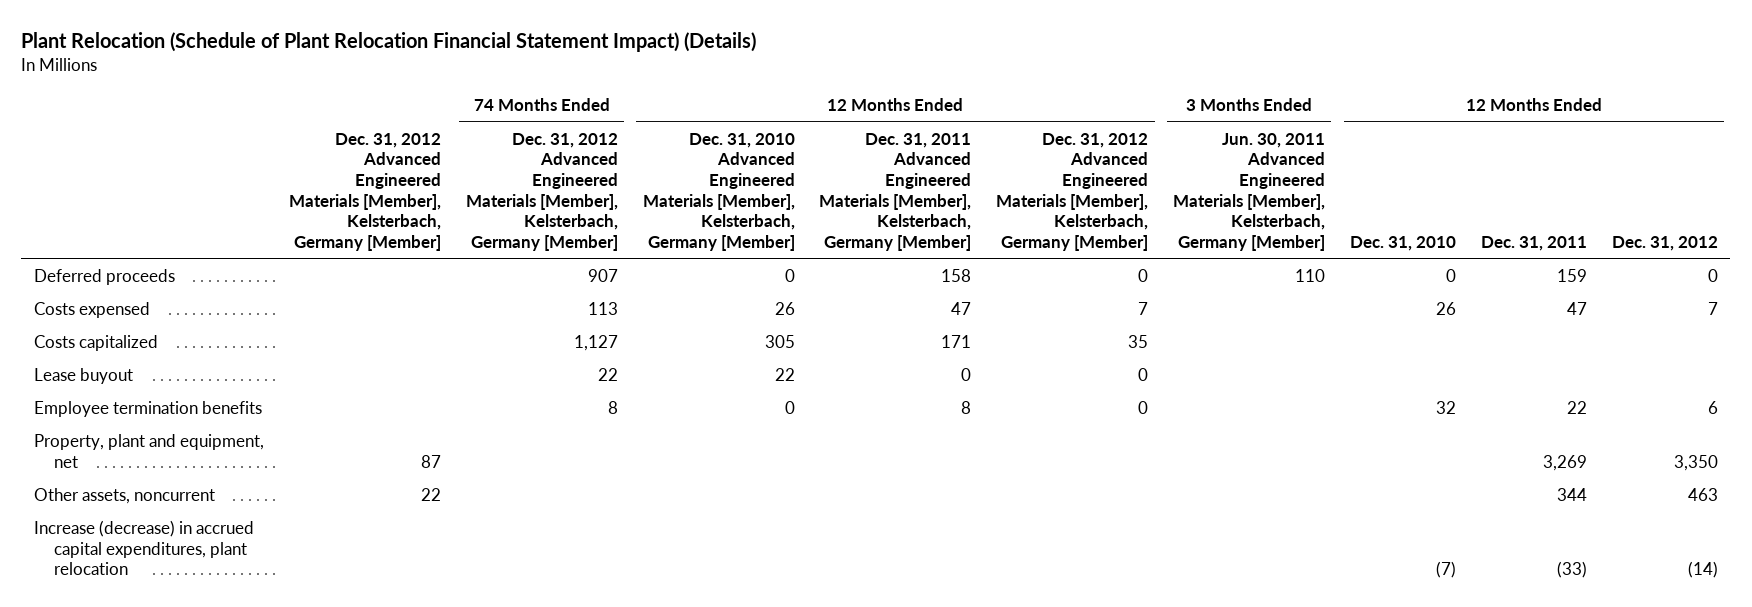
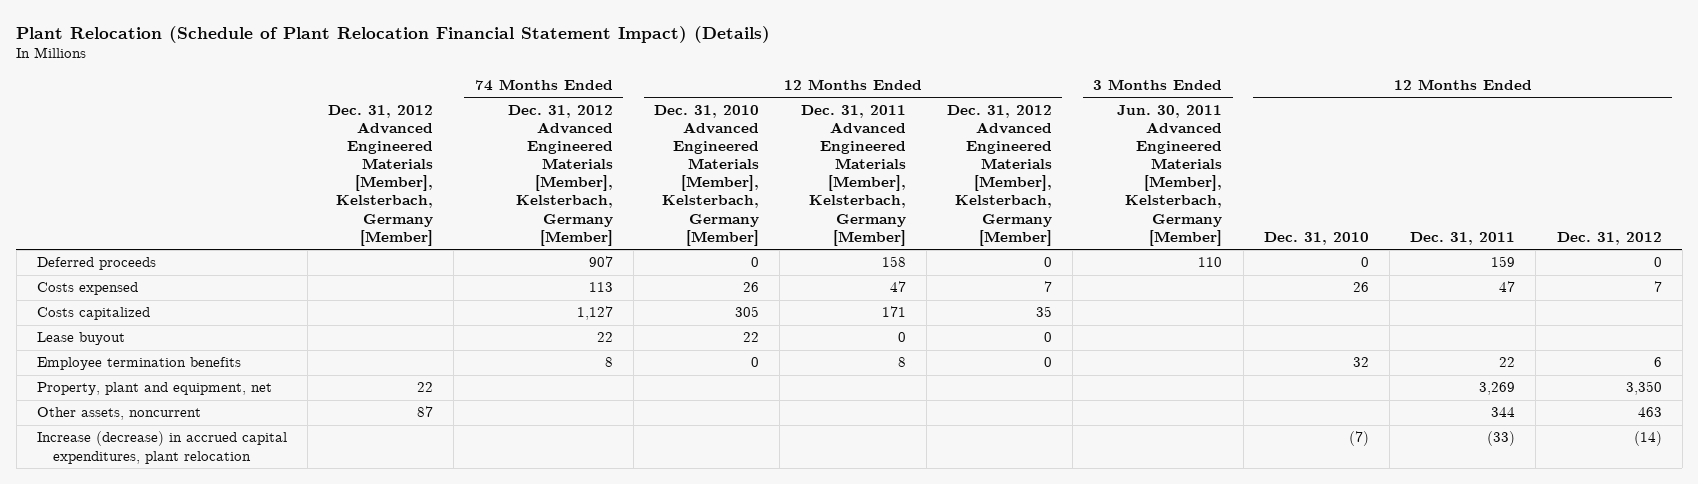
[420,454,441,468] 87 -> [417,382,434,393] 22
[420,487,441,501] 22 -> [417,406,434,418] 87

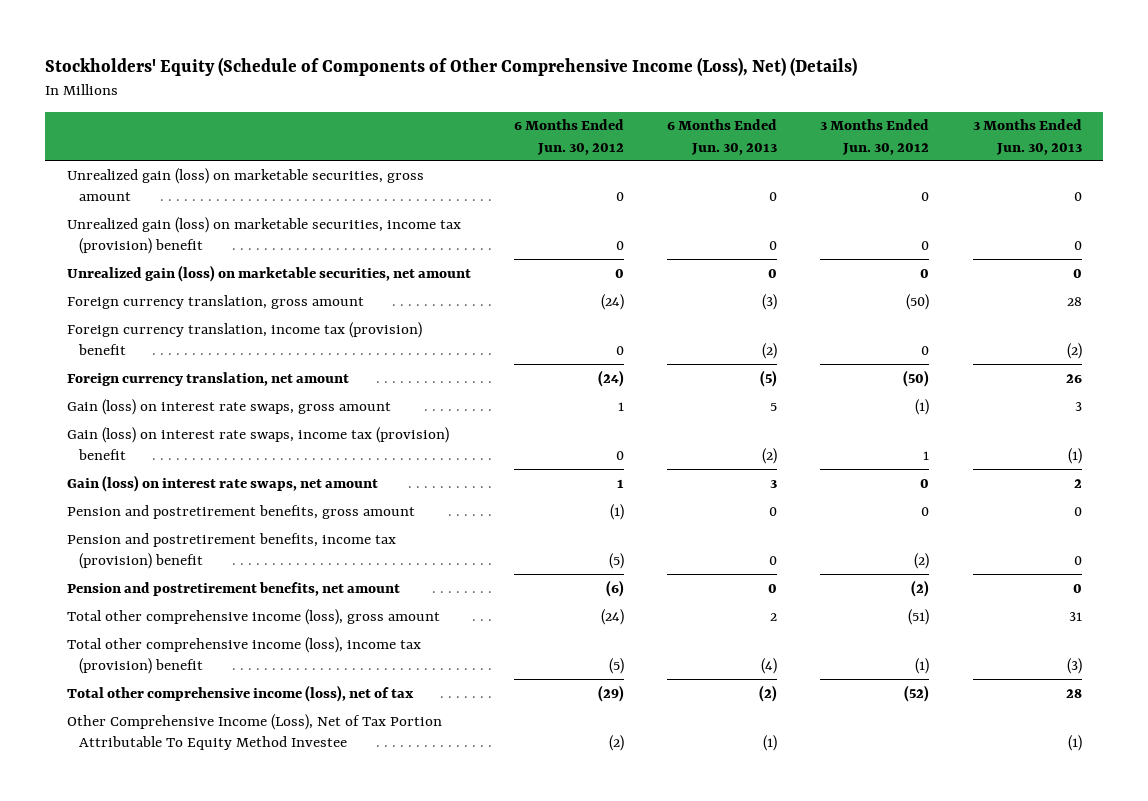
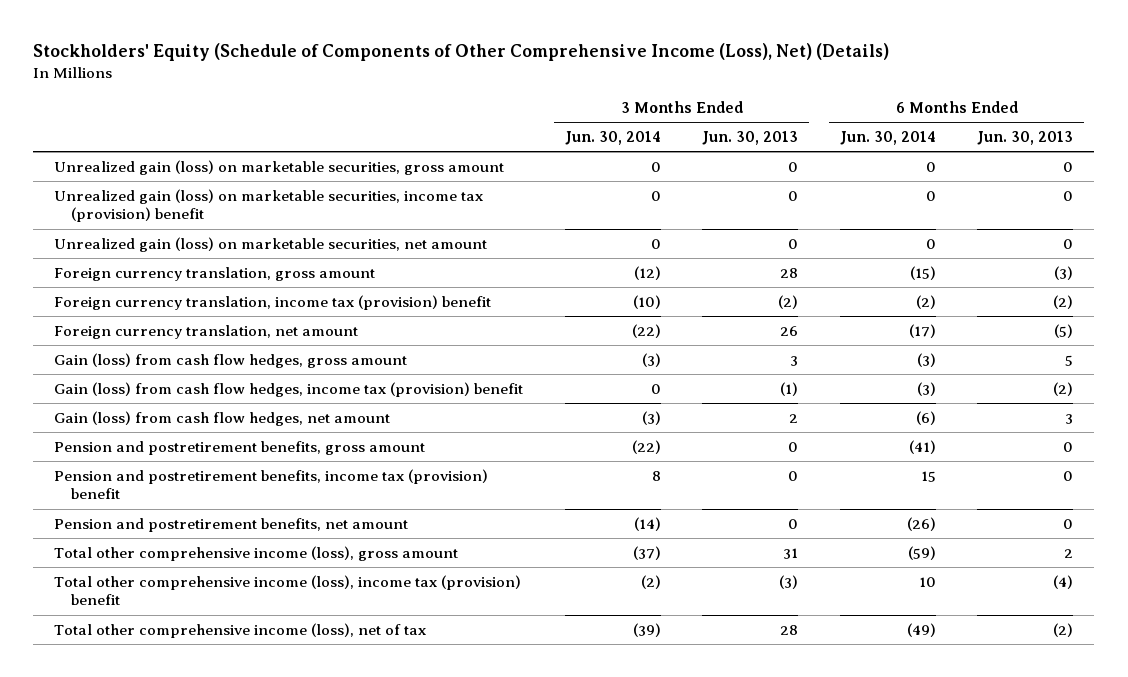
[513,119,624,155] 6 Months Ended Jun. 30, 2012 -> none
[820,119,930,155] 3 Months Ended Jun. 30, 2012 -> none
none -> [564,131,661,146] Jun. 30, 2014
none -> [839,131,936,146] Jun. 30, 2014
[66,398,391,415] Gain (loss) on interest rate swaps, gross amount -> [54,352,408,368] Gain (loss) from cash flow hedges, gross amount
[66,426,449,460] Gain (loss) on interest rate swaps, income tax (provision) benefit -> [54,381,524,397] Gain (loss) from cash flow hedges, income tax (provision) benefit
[66,474,378,492] Gain (loss) on interest rate swaps, net amount -> [54,410,391,426] Gain (loss) from cash flow hedges, net amount
[66,713,442,750] Other Comprehensive Income (Loss), Net of Tax Portion Attributable To Equity Method Investee -> none

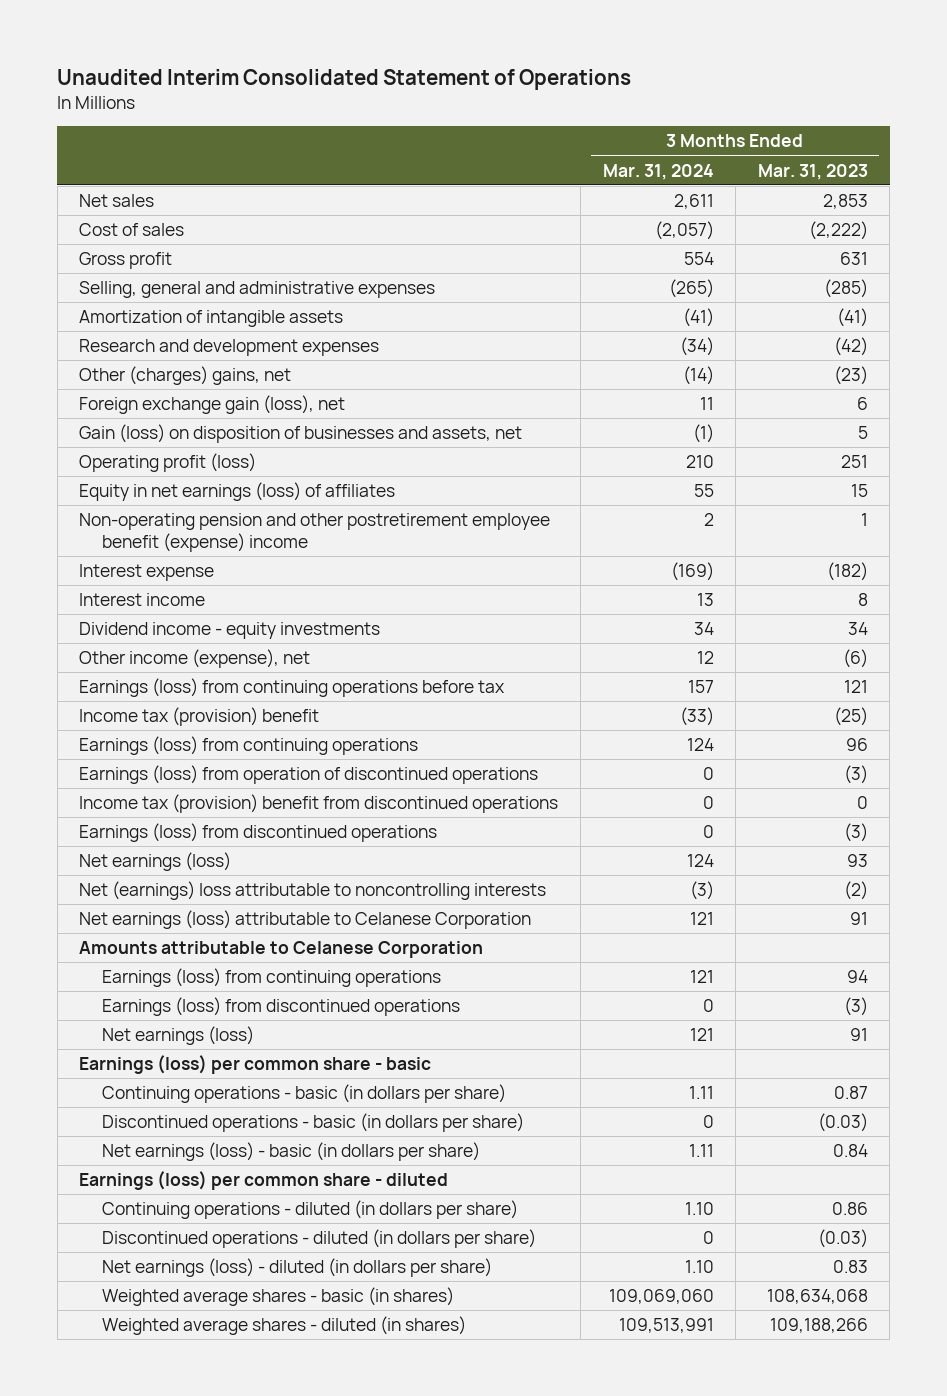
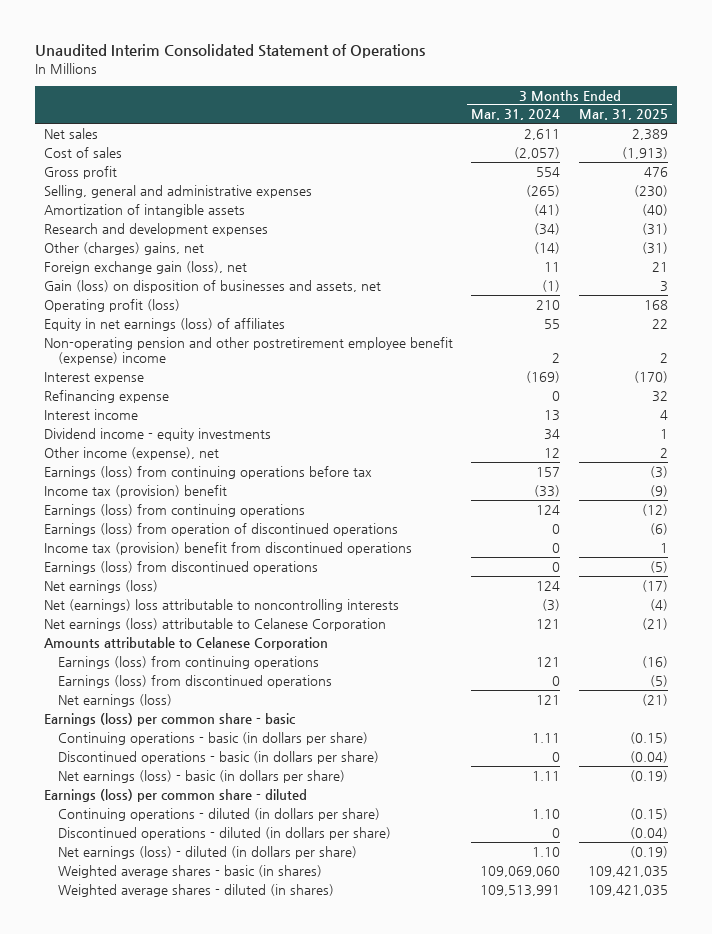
[757,163,868,180] Mar. 31, 2023 -> none
none -> [578,109,668,121] Mar. 31, 2025
none -> [44,389,170,403] Refinancing expense

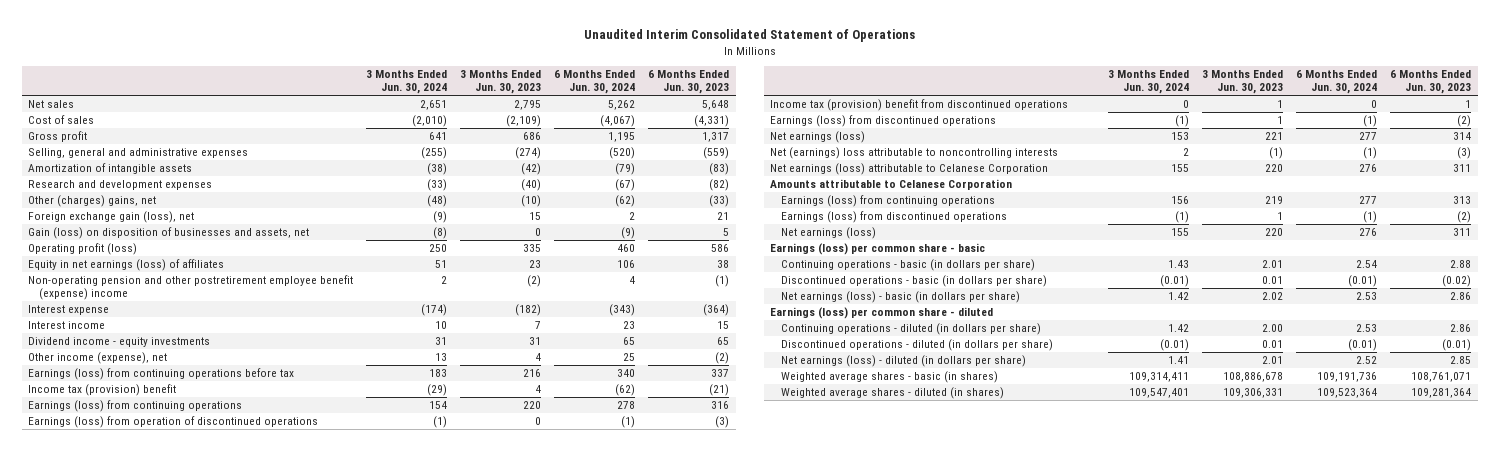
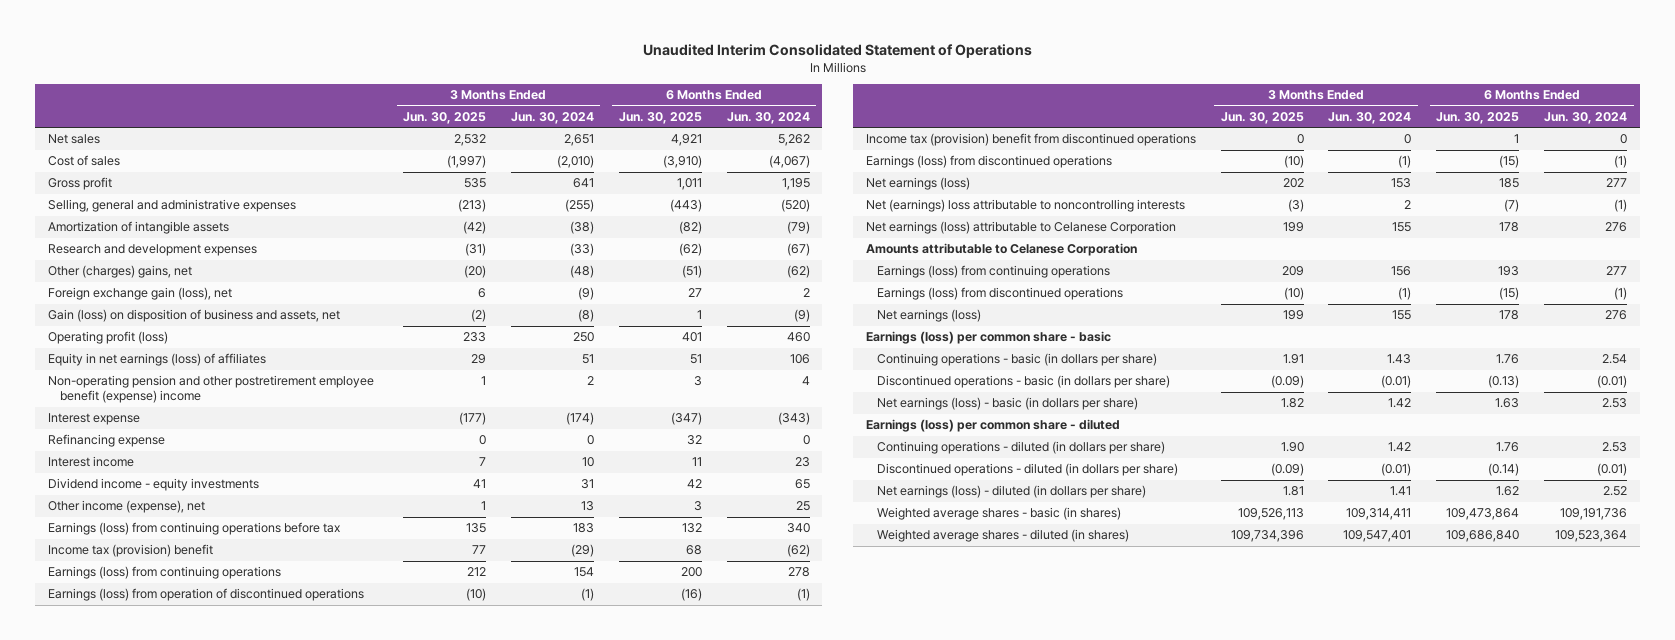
[460,69,542,95] 3 Months Ended Jun. 30, 2023 -> none
[648,69,730,95] 6 Months Ended Jun. 30, 2023 -> none
none -> [402,111,486,124] Jun. 30, 2025
none -> [618,111,702,124] Jun. 30, 2025
[28,227,310,240] Gain (loss) on disposition of businesses and assets, net -> [47,309,340,323] Gain (loss) on disposition of business and assets, net
none -> [47,434,165,448] Refinancing expense

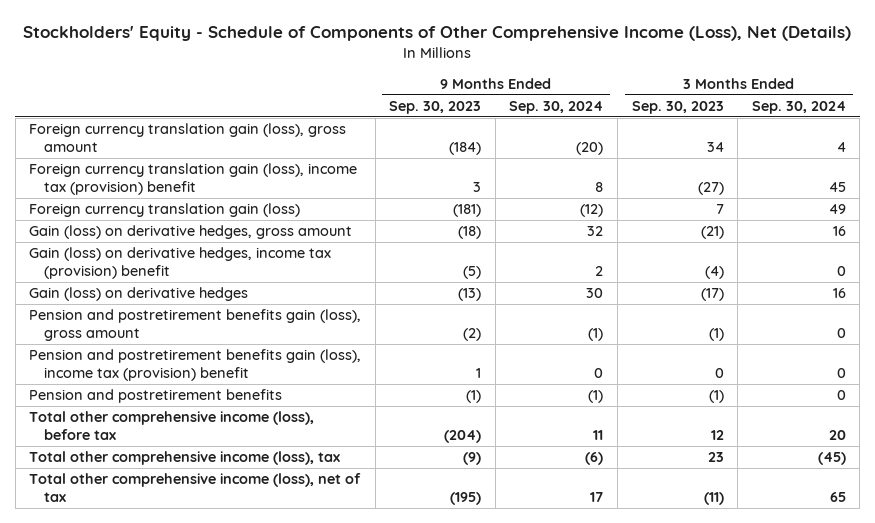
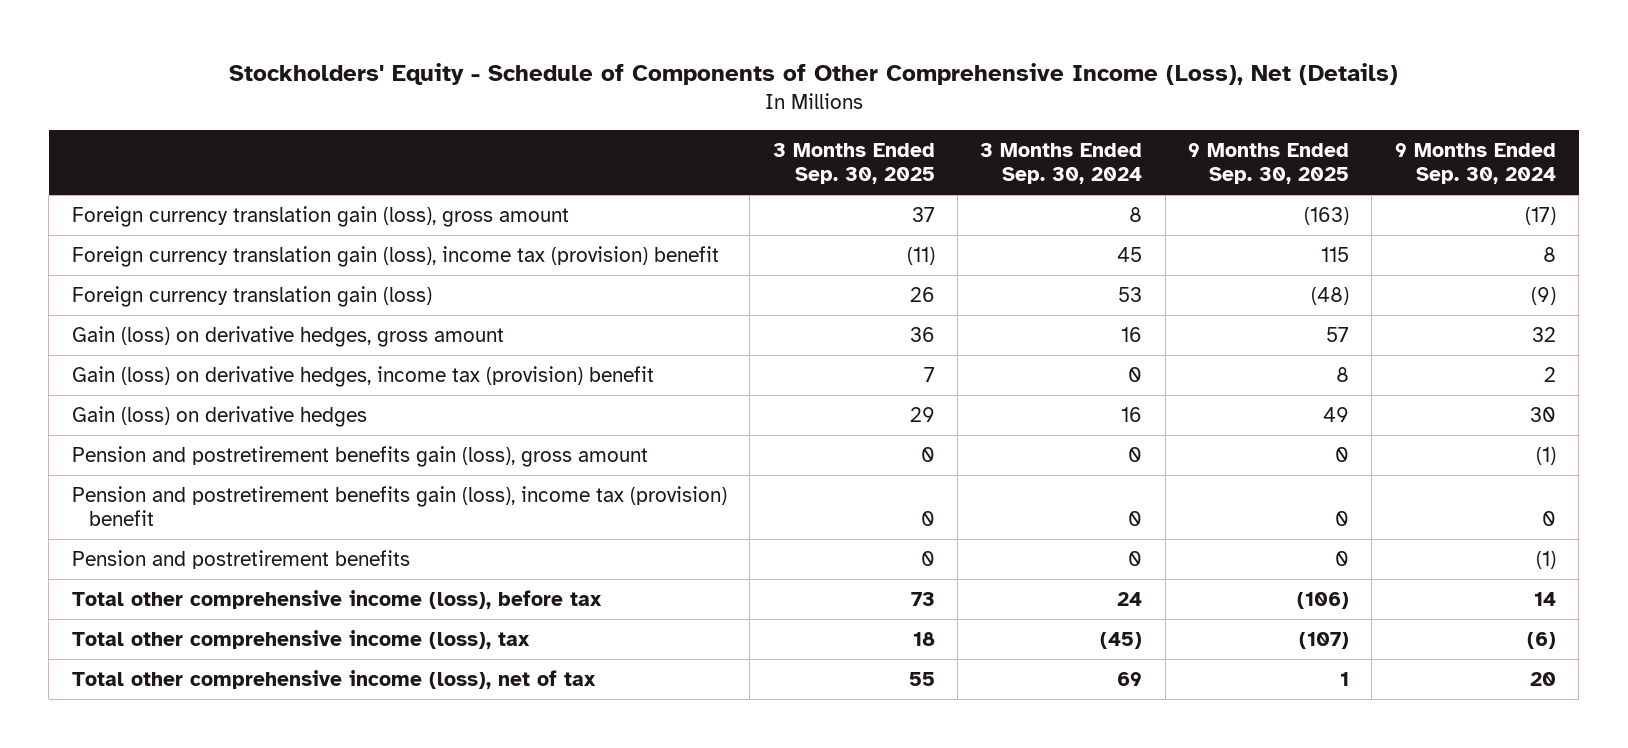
[389,100,482,114] Sep. 30, 2023 -> none
[631,100,724,114] Sep. 30, 2023 -> none
none -> [772,143,935,185] 3 Months Ended Sep. 30, 2025
none -> [1188,143,1350,185] 9 Months Ended Sep. 30, 2025
[576,141,604,155] (20) -> [1524,207,1556,226] (17)
[836,141,846,152] 4 -> [1129,207,1143,223] 8
[580,204,604,218] (12) -> [1530,287,1556,306] (9)
[828,204,846,215] 49 -> [1118,287,1143,303] 53
[593,429,604,440] 11 -> [1533,592,1556,607] 14
[828,429,846,440] 20 -> [1117,592,1143,607] 24
[590,491,604,502] 17 -> [1529,672,1556,687] 20
[829,491,846,502] 65 -> [1117,672,1143,687] 69

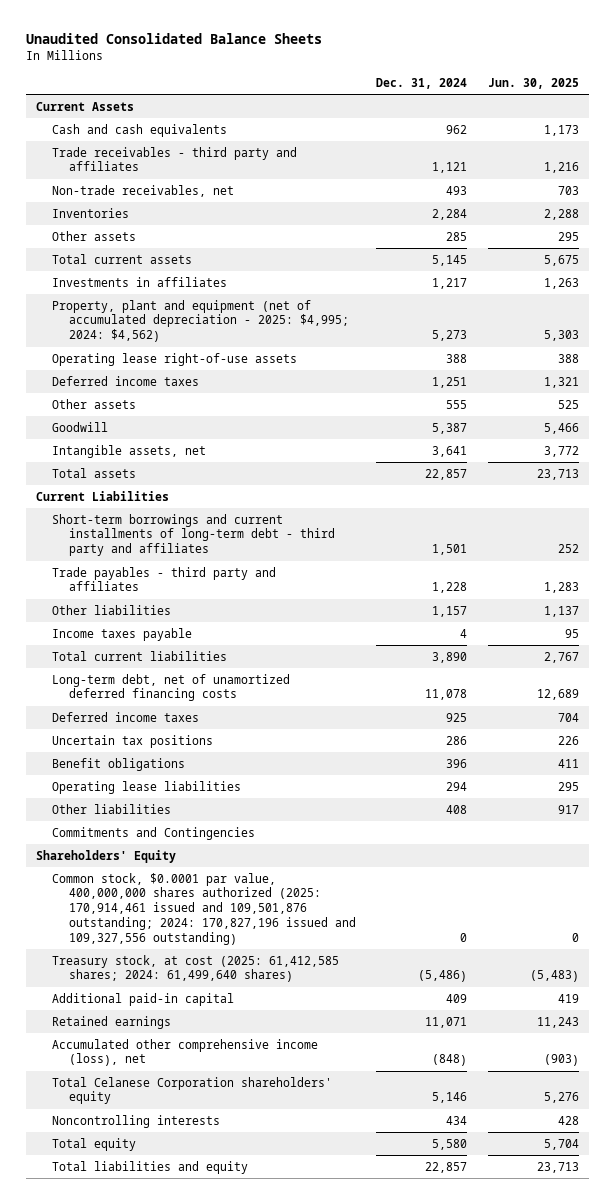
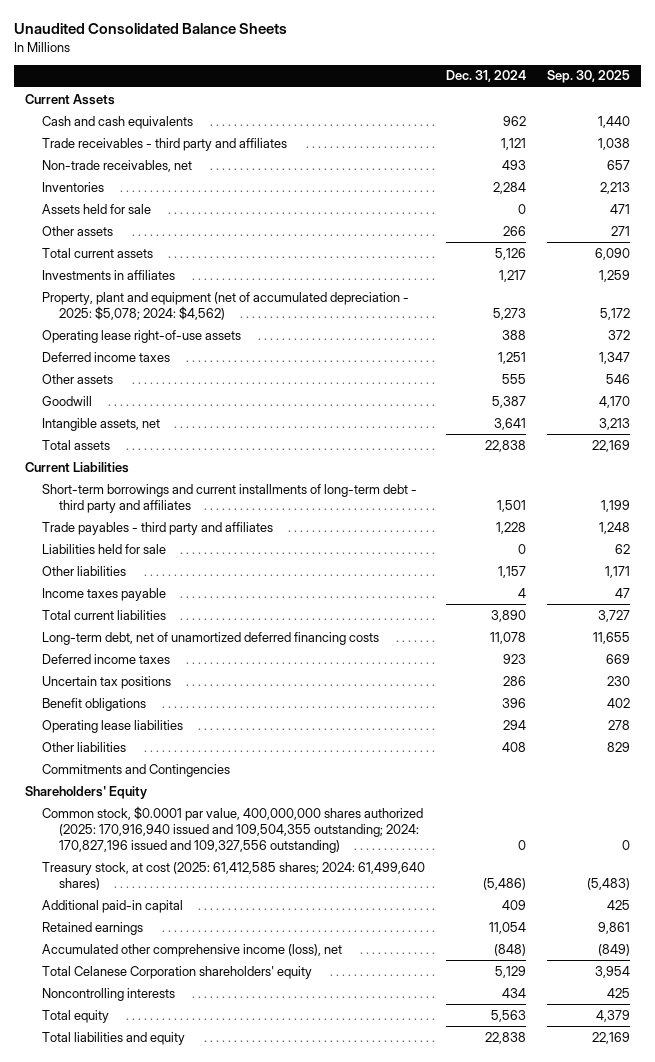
[487,78,579,90] Jun. 30, 2025 -> none
none -> [546,70,630,84] Sep. 30, 2025
none -> [41,203,151,214] Assets held for sale
[446,231,468,241] 285 -> [502,225,526,236] 266
[432,254,468,266] 5,145 -> [494,247,526,260] 5,126
[52,299,349,343] Property, plant and equipment (net of accumulated depreciation - 2025: $4,995; 2024: $4,562) -> [41,291,409,320] Property, plant and equipment (net of accumulated depreciation - 2025: $5,078; 2024: $4,562)
[425,468,468,480] 22,857 -> [484,439,526,452] 22,838
none -> [41,543,166,554] Liabilities held for sale
[446,712,468,722] 925 -> [502,653,526,664] 923
[52,872,356,946] Common stock, $0.0001 par value, 400,000,000 shares authorized (2025: 170,914,461 issued and 109,501,876 outstanding; 2024: 170,827,196 issued and 109,327,556 outstanding) -> [41,805,423,853] Common stock, $0.0001 par value, 400,000,000 shares authorized (2025: 170,916,940 issued and 109,504,355 outstanding; 2024: 170,827,196 issued and 109,327,556 outstanding)
[425,1016,468,1028] 11,071 -> [488,921,526,934] 11,054
[432,1092,468,1104] 5,146 -> [494,965,526,978] 5,129
[432,1138,468,1150] 5,580 -> [490,1009,526,1022] 5,563
[425,1161,468,1173] 22,857 -> [484,1031,526,1044] 22,838

